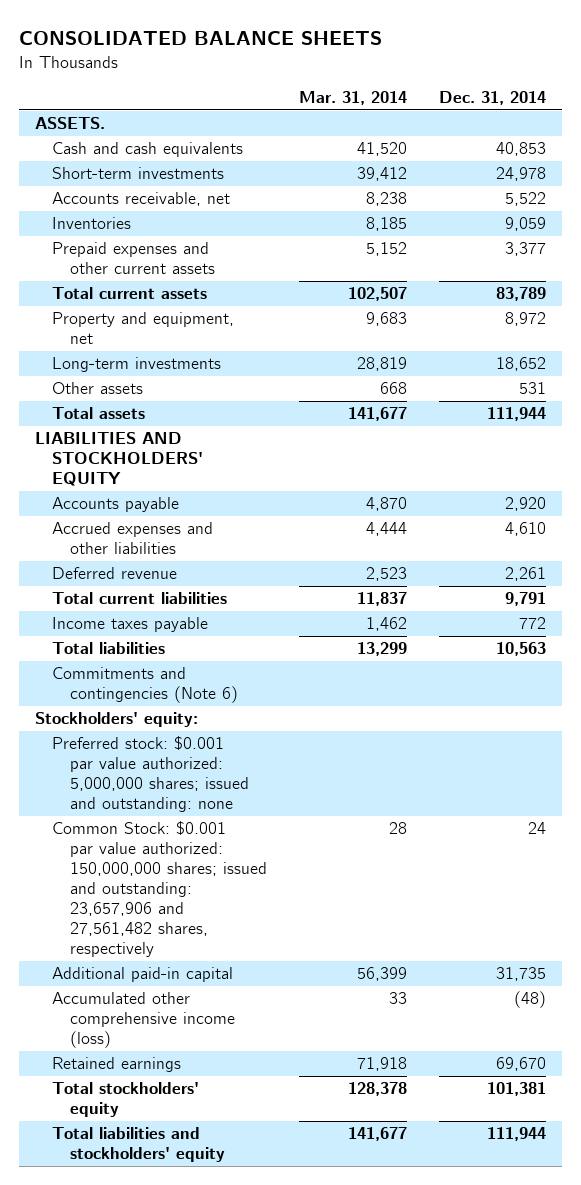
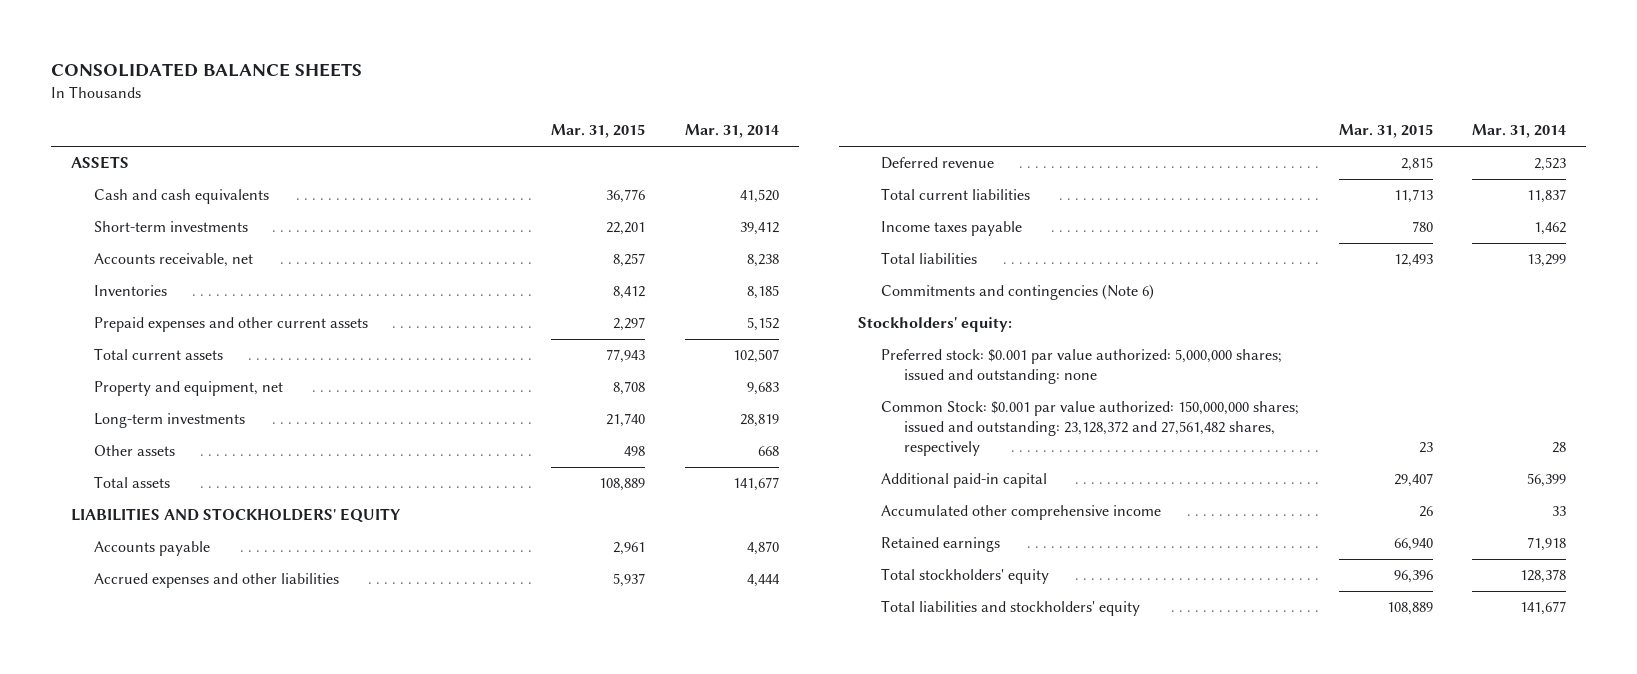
[439,90,547,105] Dec. 31, 2014 -> none
none -> [551,124,646,139] Mar. 31, 2015
[34,117,105,130] ASSETS. -> [71,156,130,170] ASSETS
[52,821,268,957] Common Stock: $0.001 par value authorized: 150,000,000 shares; issued and outstanding: 23,657,906 and 27,561,482 shares, respectively -> [881,401,1300,456] Common Stock: $0.001 par value authorized: 150,000,000 shares; issued and outstanding: 23,128,372 and 27,561,482 shares, respectively
[52,992,236,1049] Accumulated other comprehensive income (loss) -> [881,505,1162,521] Accumulated other comprehensive income

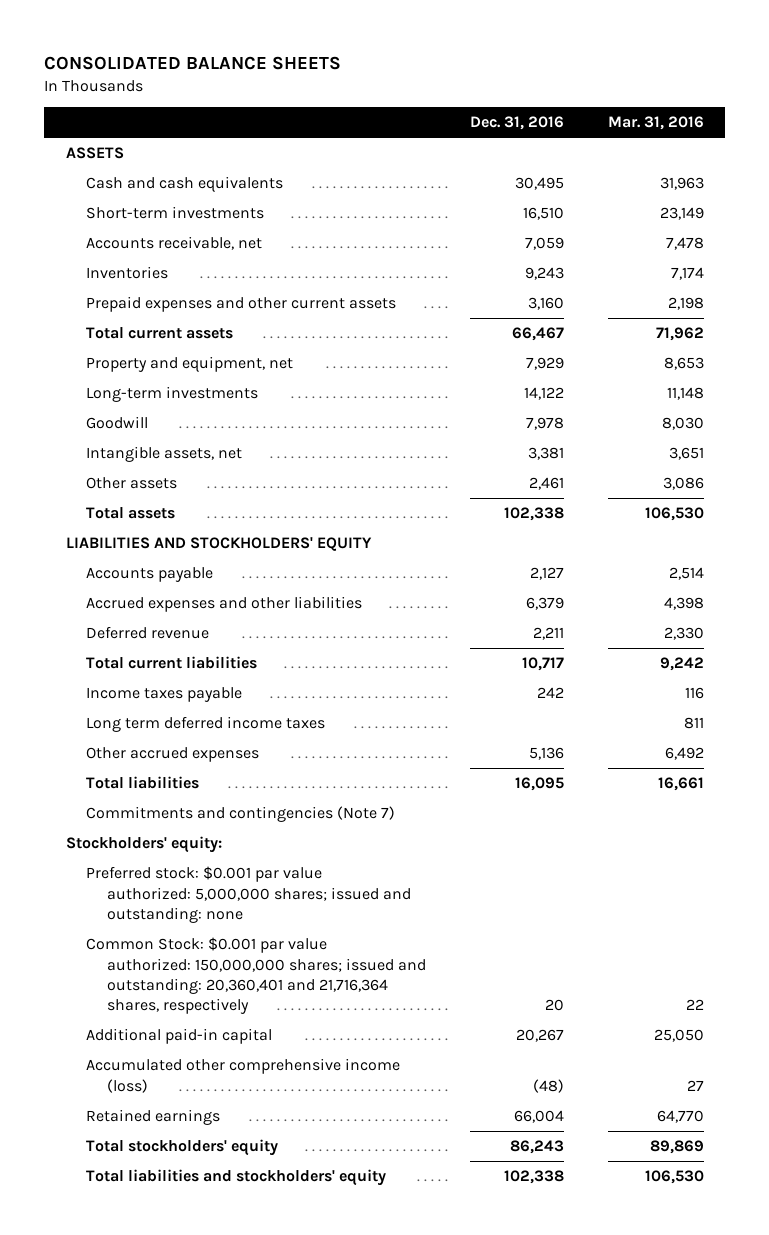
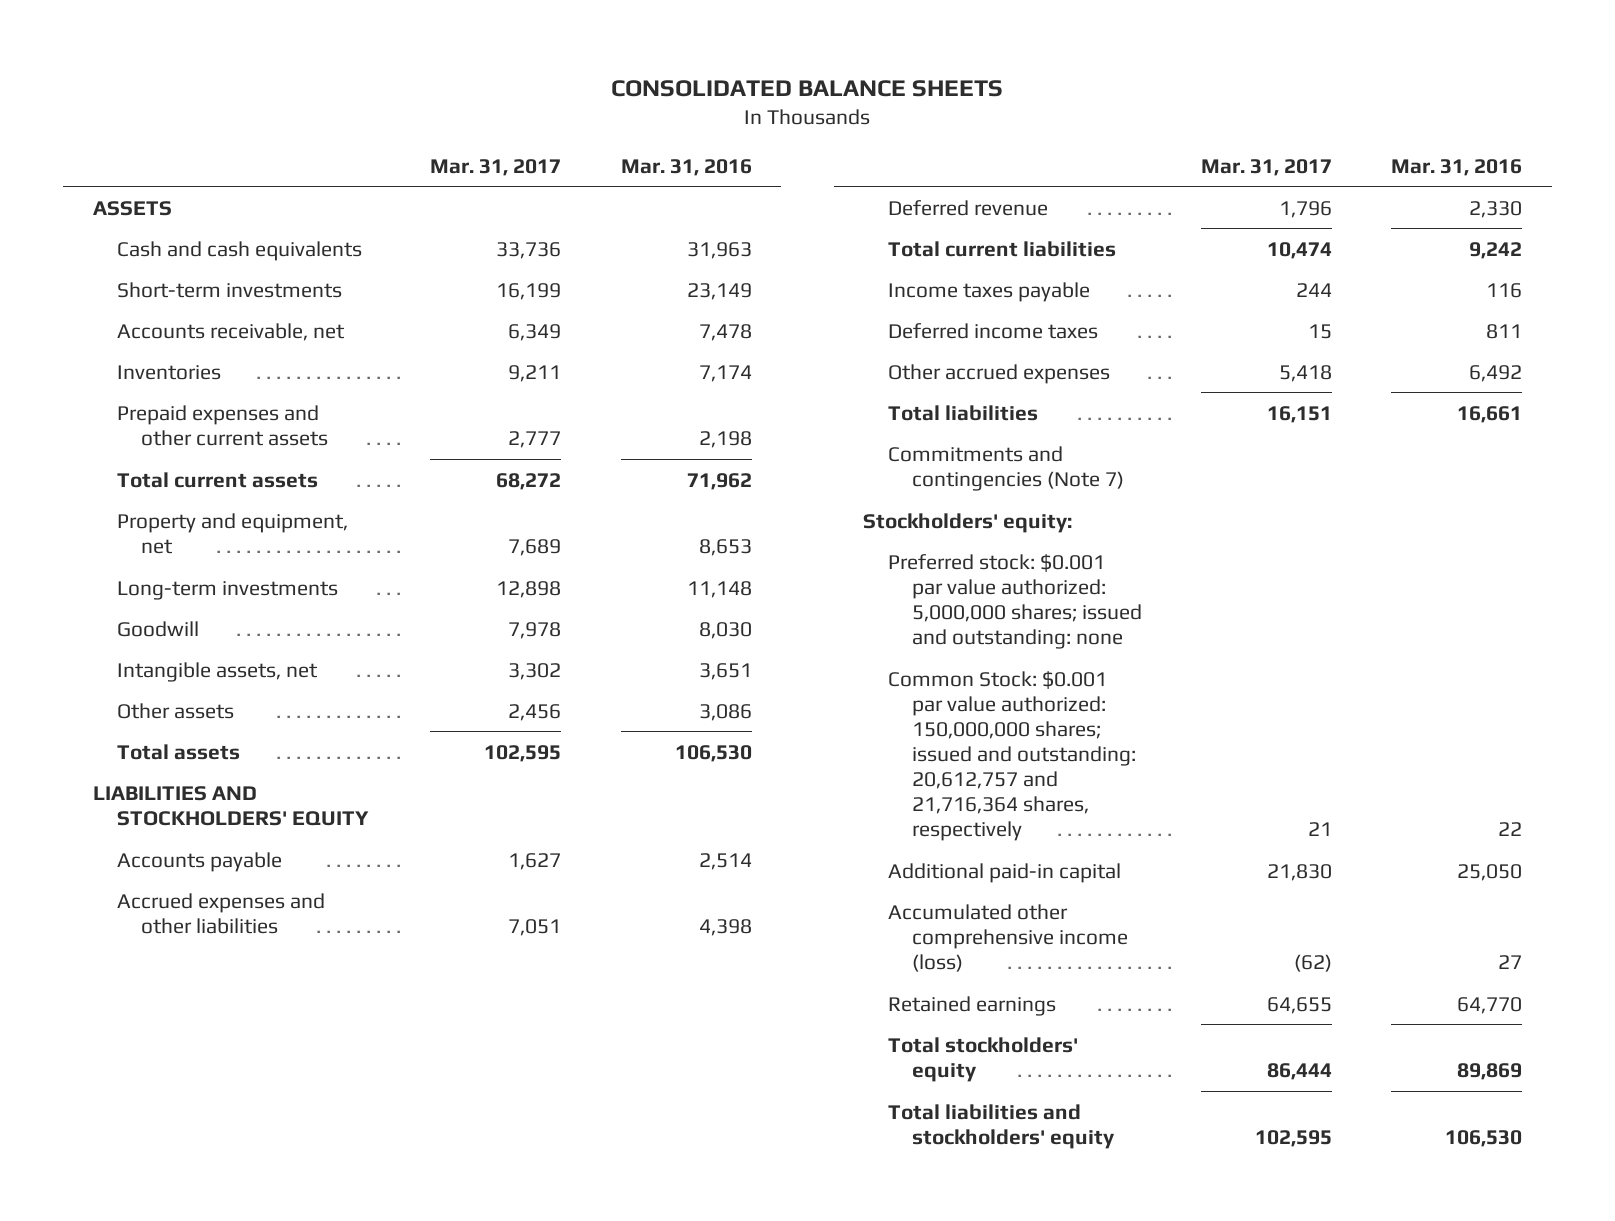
[469,116,564,131] Dec. 31, 2016 -> none
none -> [430,158,562,176] Mar. 31, 2017
[86,716,326,733] Long term deferred income taxes -> [887,322,1098,339] Deferred income taxes
[86,937,426,1015] Common Stock: $0.001 par value authorized: 150,000,000 shares; issued and outstanding: 20,360,401 and 21,716,364 shares, respectively -> [887,670,1137,842] Common Stock: $0.001 par value authorized: 150,000,000 shares; issued and outstanding: 20,612,757 and 21,716,364 shares, respectively

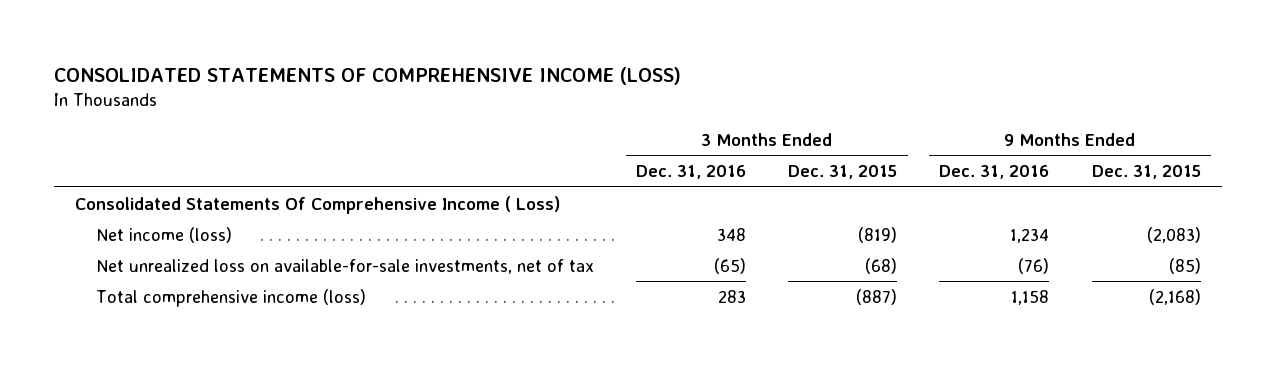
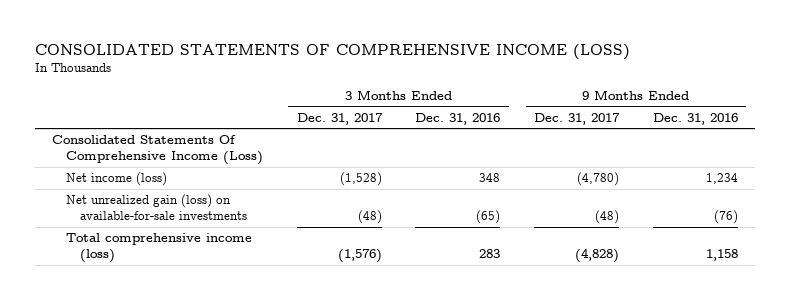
[788,164,898,179] Dec. 31, 2015 -> none
[1091,164,1201,179] Dec. 31, 2015 -> none
none -> [296,113,383,126] Dec. 31, 2017
none -> [534,113,621,126] Dec. 31, 2017
[75,195,561,214] Consolidated Statements Of Comprehensive Income ( Loss) -> [51,135,263,166] Consolidated Statements Of Comprehensive Income (Loss)
[96,258,595,274] Net unrealized loss on available-for-sale investments, net of tax -> [65,194,248,221] Net unrealized gain (loss) on available-for-sale investments

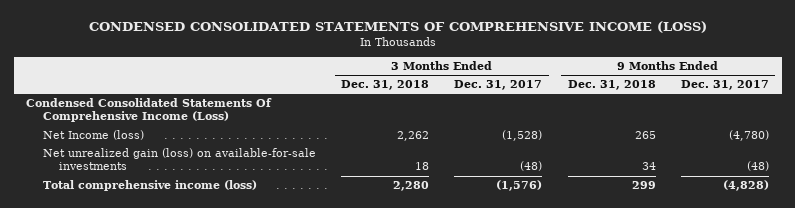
[34,43,630,60] CONSOLIDATED STATEMENTS OF COMPREHENSIVE INCOME (LOSS) -> [88,20,707,33] CONDENSED CONSOLIDATED STATEMENTS OF COMPREHENSIVE INCOME (LOSS)
[415,113,501,126] Dec. 31, 2016 -> none
[653,113,739,126] Dec. 31, 2016 -> none
none -> [340,80,429,91] Dec. 31, 2018
none -> [567,80,656,91] Dec. 31, 2018
[51,135,263,166] Consolidated Statements Of Comprehensive Income (Loss) -> [26,98,273,123] Condensed Consolidated Statements Of Comprehensive Income (Loss)
[65,172,167,187] Net income (loss) -> [42,130,144,141] Net Income (loss)

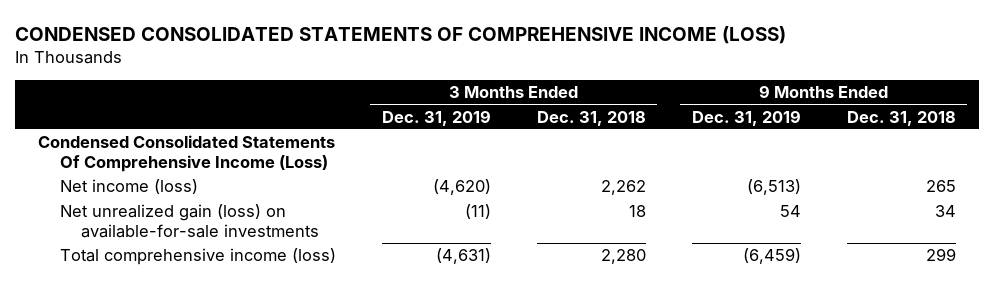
[454,80,543,91] Dec. 31, 2017 -> none
[680,80,769,91] Dec. 31, 2017 -> none
none -> [381,109,491,126] Dec. 31, 2019
none -> [691,109,801,126] Dec. 31, 2019
[42,130,144,141] Net Income (loss) -> [59,179,198,195] Net income (loss)

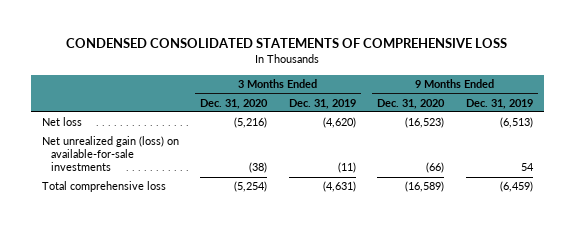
[15,25,787,44] CONDENSED CONSOLIDATED STATEMENTS OF COMPREHENSIVE INCOME (LOSS) -> [66,38,508,49] CONDENSED CONSOLIDATED STATEMENTS OF COMPREHENSIVE LOSS
[536,110,646,126] Dec. 31, 2018 -> none
[846,110,956,126] Dec. 31, 2018 -> none
none -> [200,98,269,109] Dec. 31, 2020
none -> [377,98,446,109] Dec. 31, 2020
[38,135,336,173] Condensed Consolidated Statements Of Comprehensive Income (Loss) -> none
[59,179,198,195] Net income (loss) -> [41,117,82,127] Net loss
[59,248,336,266] Total comprehensive income (loss) -> [41,181,166,193] Total comprehensive loss

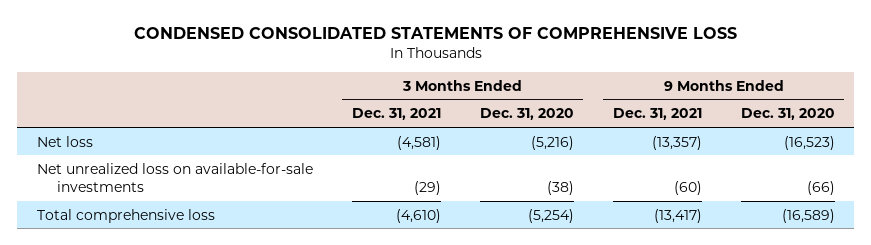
[288,98,356,109] Dec. 31, 2019 -> none
[465,98,533,109] Dec. 31, 2019 -> none
none -> [351,108,441,121] Dec. 31, 2021
none -> [612,108,702,121] Dec. 31, 2021
[41,136,179,172] Net unrealized gain (loss) on available-for-sale investments -> [36,162,313,192] Net unrealized loss on available-for-sale investments

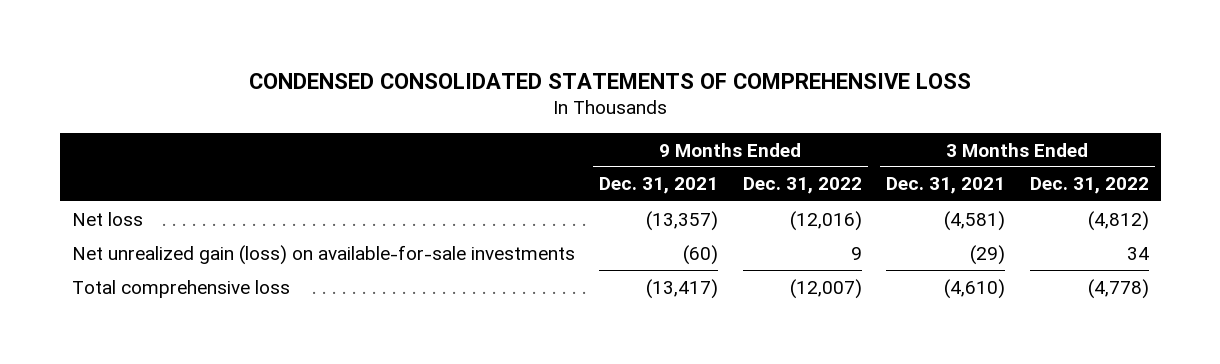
[479,108,574,121] Dec. 31, 2020 -> none
[740,108,835,121] Dec. 31, 2020 -> none
none -> [742,177,862,195] Dec. 31, 2022
none -> [1029,177,1149,195] Dec. 31, 2022
[36,162,313,192] Net unrealized loss on available-for-sale investments -> [71,244,575,265] Net unrealized gain (loss) on available-for-sale investments

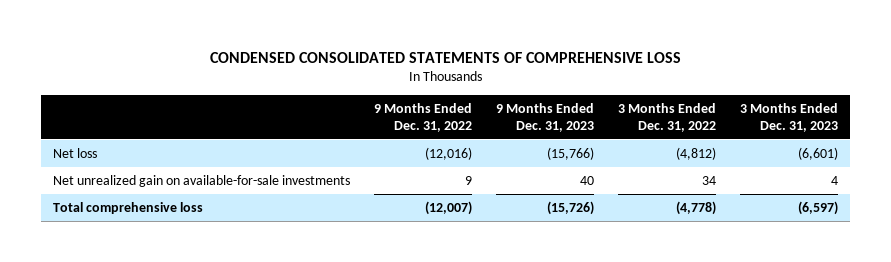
[599,177,719,195] Dec. 31, 2021 -> none
[886,177,1006,195] Dec. 31, 2021 -> none
none -> [496,102,595,132] 9 Months Ended Dec. 31, 2023
none -> [739,102,838,132] 3 Months Ended Dec. 31, 2023
[71,244,575,265] Net unrealized gain (loss) on available-for-sale investments -> [53,175,351,188] Net unrealized gain on available-for-sale investments

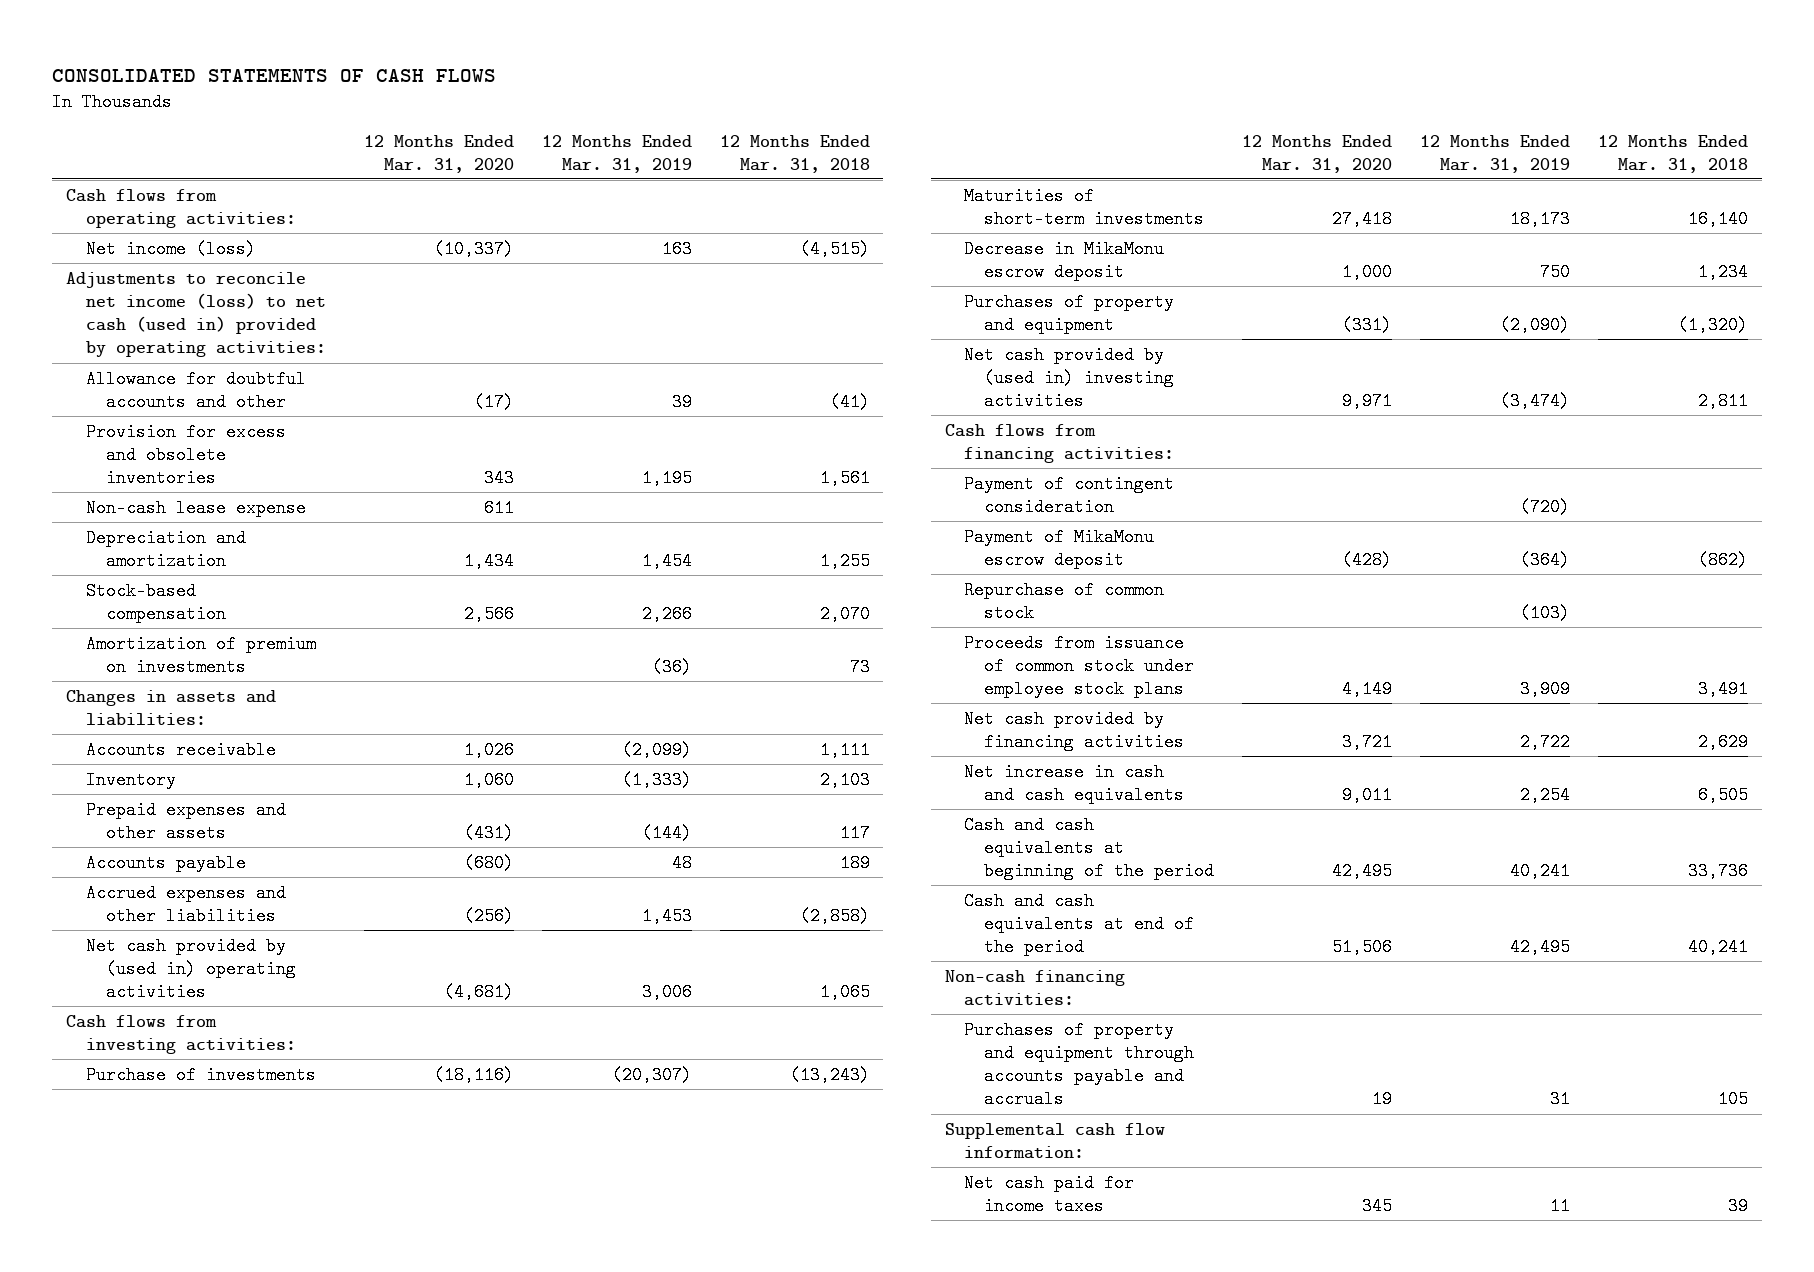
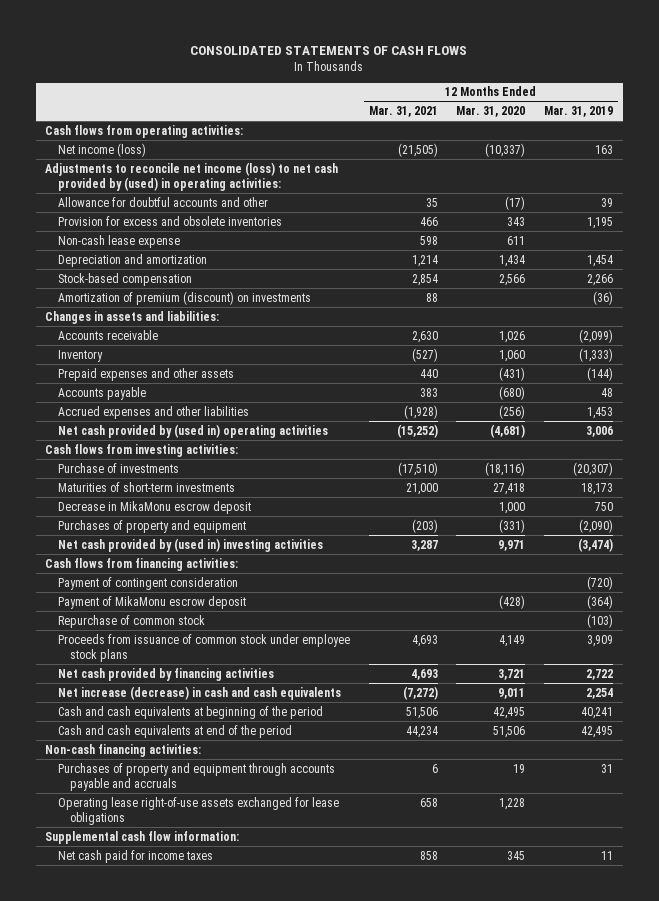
[719,134,870,173] 12 Months Ended Mar. 31, 2018 -> none
none -> [368,106,438,118] Mar. 31, 2021
[66,271,327,358] Adjustments to reconcile net income (loss) to net cash (used in) provided by operating activities: -> [45,161,339,191] Adjustments to reconcile net income (loss) to net cash provided by (used) in operating activities:
[86,634,317,676] Amortization of premium on investments -> [57,290,311,305] Amortization of premium (discount) on investments
[964,762,1184,804] Net increase in cash and cash equivalents -> [57,685,341,700] Net increase (decrease) in cash and cash equivalents
none -> [57,796,339,825] Operating lease right-of-use assets exchanged for lease obligations

